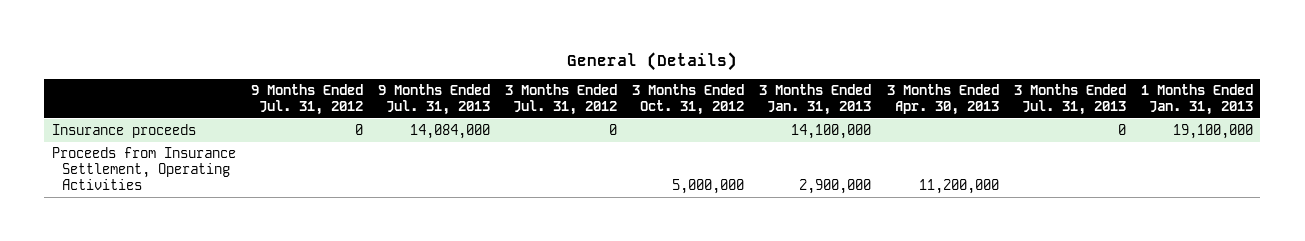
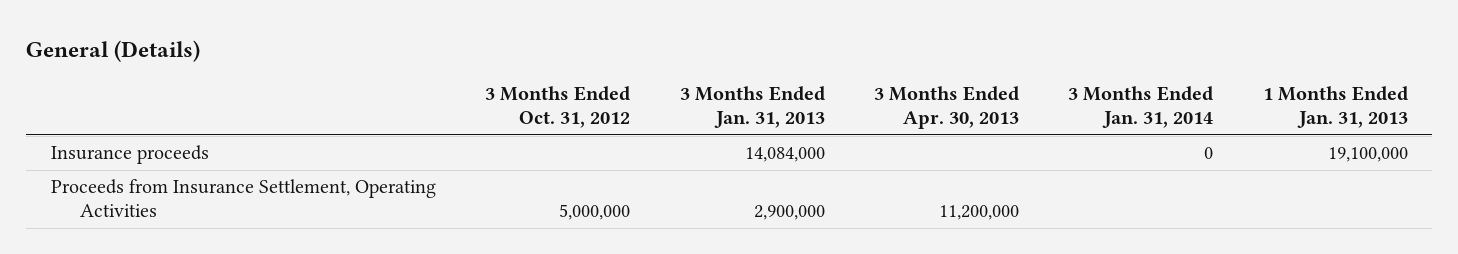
[251,84,364,116] 9 Months Ended Jul. 31, 2012 -> none
[378,84,491,116] 9 Months Ended Jul. 31, 2013 -> none
[505,84,618,116] 3 Months Ended Jul. 31, 2012 -> none
[1013,84,1126,116] 3 Months Ended Jul. 31, 2013 -> none
none -> [1068,86,1214,128] 3 Months Ended Jan. 31, 2014
[791,124,872,140] 14,100,000 -> [744,147,825,163] 14,084,000

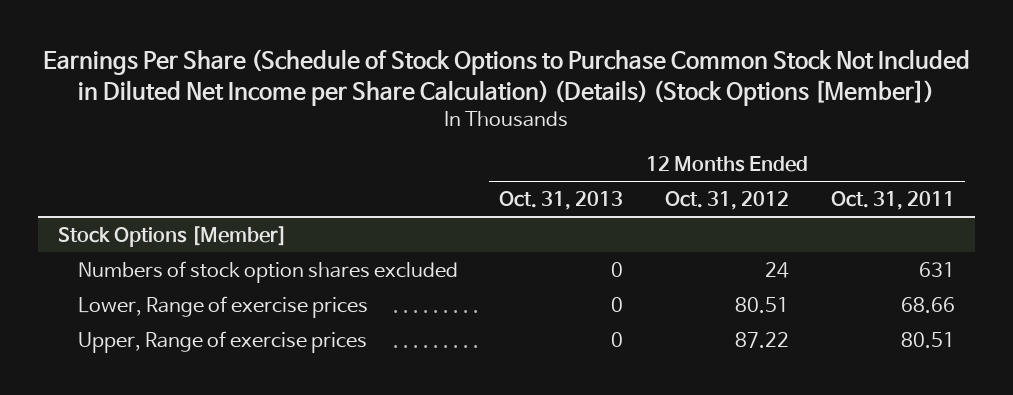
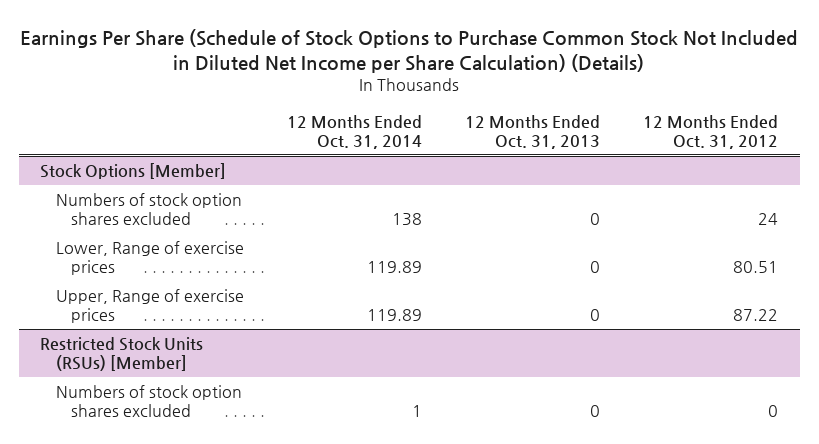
[43,49,971,107] Earnings Per Share (Schedule of Stock Options to Purchase Common Stock Not Included in Diluted Net Income per Share Calculation) (Details) (Stock Options [Member]) -> [20,28,799,73] Earnings Per Share (Schedule of Stock Options to Purchase Common Stock Not Included in Diluted Net Income per Share Calculation) (Details)
[830,190,955,210] Oct. 31, 2011 -> none
none -> [286,114,422,149] 12 Months Ended Oct. 31, 2014
none -> [40,337,204,372] Restricted Stock Units (RSUs) [Member]
none -> [55,385,242,418] Numbers of stock option shares excluded

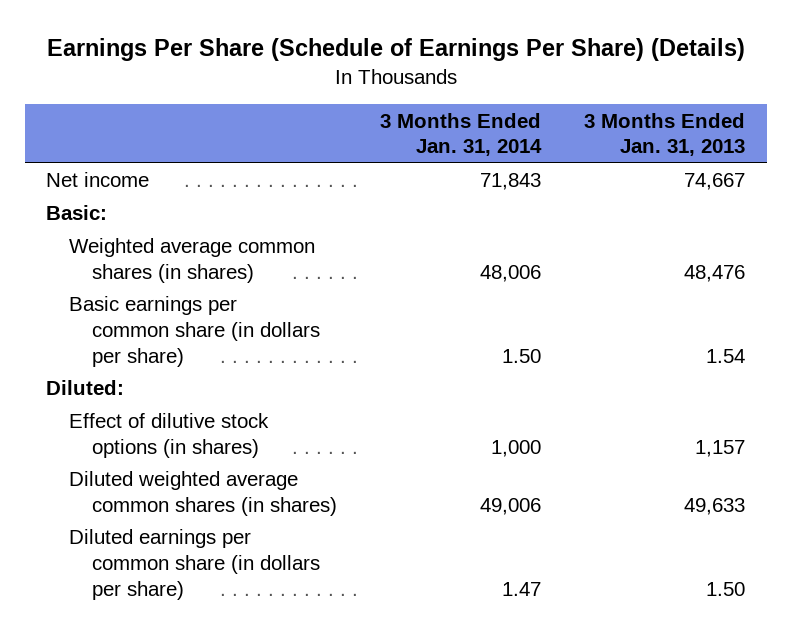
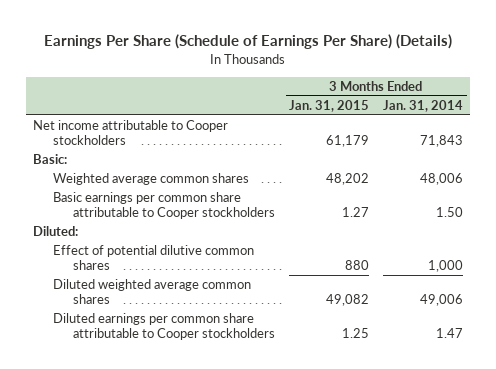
[584,112,746,157] 3 Months Ended Jan. 31, 2013 -> none
none -> [289,99,370,112] Jan. 31, 2015
[46,172,150,188] Net income -> [32,120,228,146] Net income attributable to Cooper stockholders
[68,238,315,284] Weighted average common shares (in shares) -> [53,173,250,186] Weighted average common shares
[68,296,320,367] Basic earnings per common share (in dollars per share) -> [53,192,276,220] Basic earnings per common share attributable to Cooper stockholders
[68,413,269,459] Effect of dilutive stock options (in shares) -> [53,245,255,271] Effect of potential dilutive common shares
[68,471,337,517] Diluted weighted average common shares (in shares) -> [53,279,252,305] Diluted weighted average common shares
[68,529,320,600] Diluted earnings per common share (in dollars per share) -> [53,313,276,341] Diluted earnings per common share attributable to Cooper stockholders

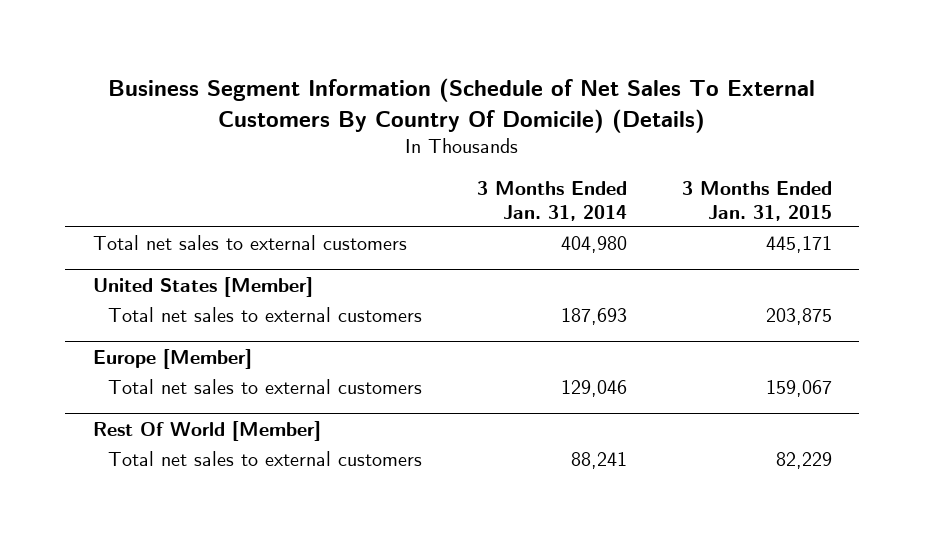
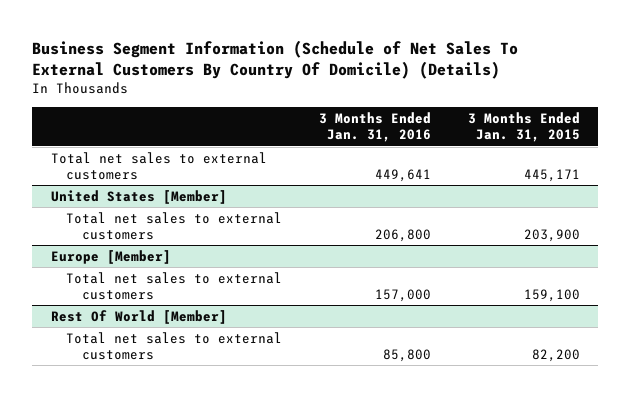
[476,181,627,221] 3 Months Ended Jan. 31, 2014 -> none
none -> [319,112,432,143] 3 Months Ended Jan. 31, 2016
[765,308,832,326] 203,875 -> [523,229,580,243] 203,900
[765,380,832,398] 159,067 -> [523,289,580,303] 159,100
[775,452,832,470] 82,229 -> [531,349,580,363] 82,200

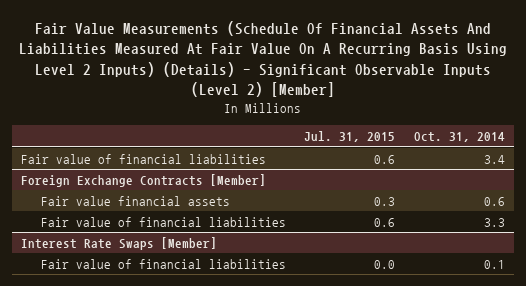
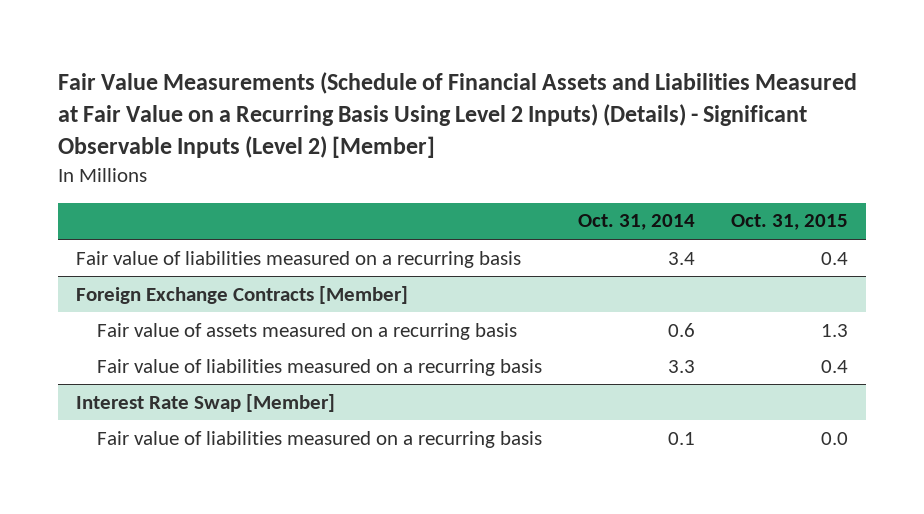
[19,20,508,98] Fair Value Measurements (Schedule Of Financial Assets And Liabilities Measured At Fair Value On A Recurring Basis Using Level 2 Inputs) (Details) - Significant Observable Inputs (Level 2) [Member] -> [57,72,857,159] Fair Value Measurements (Schedule of Financial Assets and Liabilities Measured at Fair Value on a Recurring Basis Using Level 2 Inputs) (Details) - Significant Observable Inputs (Level 2) [Member]
[304,131,396,143] Jul. 31, 2015 -> none
none -> [730,214,848,231] Oct. 31, 2015
[21,153,267,164] Fair value of financial liabilities -> [75,250,521,268] Fair value of liabilities measured on a recurring basis
[41,195,231,206] Fair value financial assets -> [96,322,517,340] Fair value of assets measured on a recurring basis
[41,216,287,227] Fair value of financial liabilities -> [96,358,542,376] Fair value of liabilities measured on a recurring basis
[21,236,218,250] Interest Rate Swaps [Member] -> [75,393,335,412] Interest Rate Swap [Member]
[41,258,287,269] Fair value of financial liabilities -> [96,430,542,448] Fair value of liabilities measured on a recurring basis

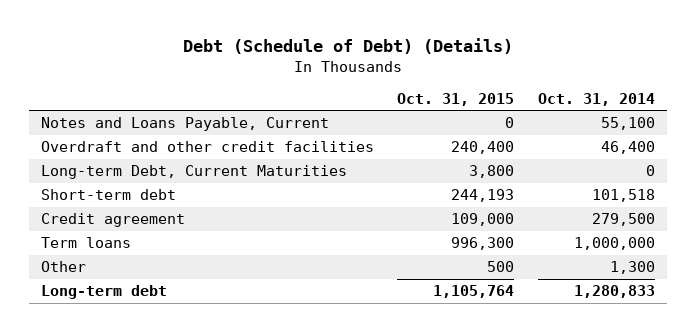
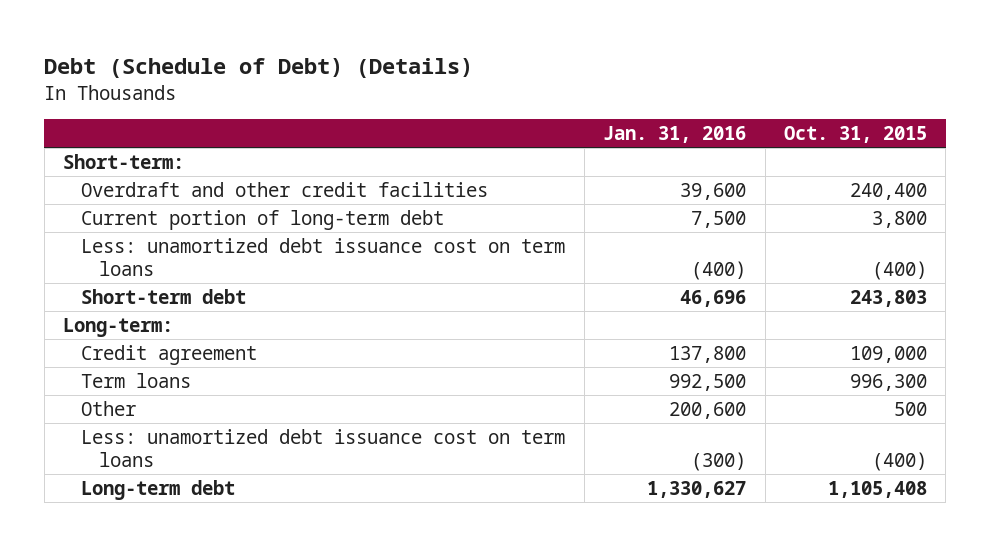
[537,92,655,106] Oct. 31, 2014 -> none
none -> [603,126,747,144] Jan. 31, 2016
[40,117,329,132] Notes and Loans Payable, Current -> none
none -> [63,153,185,169] Short-term:
[40,165,347,180] Long-term Debt, Current Maturities -> [81,209,445,230] Current portion of long-term debt
none -> [81,237,566,277] Less: unamortized debt issuance cost on term loans
[451,189,515,203] 244,193 -> [849,289,927,307] 243,803
none -> [63,317,174,337] Long-term:
none -> [81,428,566,468] Less: unamortized debt issuance cost on term loans
[433,285,515,299] 1,105,764 -> [827,480,927,498] 1,105,408

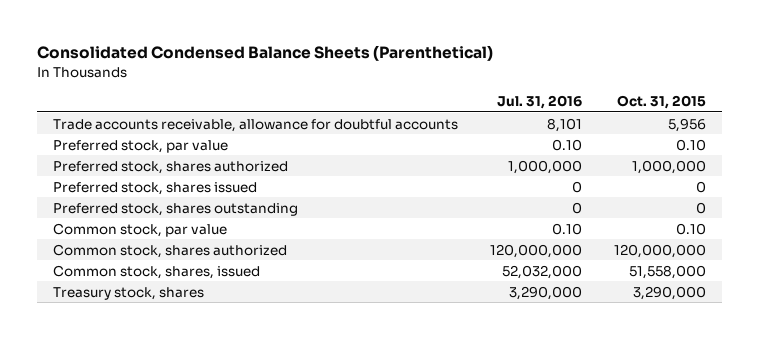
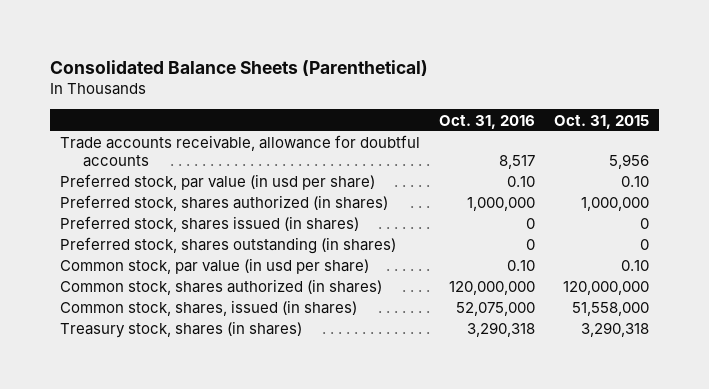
[37,45,494,62] Consolidated Condensed Balance Sheets (Parenthetical) -> [50,59,429,76] Consolidated Balance Sheets (Parenthetical)
[496,95,582,110] Jul. 31, 2016 -> none
none -> [439,114,536,129] Oct. 31, 2016
[53,139,229,153] Preferred stock, par value -> [60,174,376,191] Preferred stock, par value (in usd per share)
[53,160,289,174] Preferred stock, shares authorized -> [60,195,389,212] Preferred stock, shares authorized (in shares)
[53,181,258,195] Preferred stock, shares issued -> [60,216,360,233] Preferred stock, shares issued (in shares)
[53,202,299,216] Preferred stock, shares outstanding -> [60,237,397,255] Preferred stock, shares outstanding (in shares)
[53,222,228,237] Common stock, par value -> [60,258,370,275] Common stock, par value (in usd per share)
[53,243,288,258] Common stock, shares authorized -> [60,279,383,296] Common stock, shares authorized (in shares)
[53,264,261,279] Common stock, shares, issued -> [60,300,358,317] Common stock, shares, issued (in shares)
[53,286,205,300] Treasury stock, shares -> [60,321,303,339] Treasury stock, shares (in shares)
[632,285,706,300] 3,290,000 -> [581,322,650,338] 3,290,318

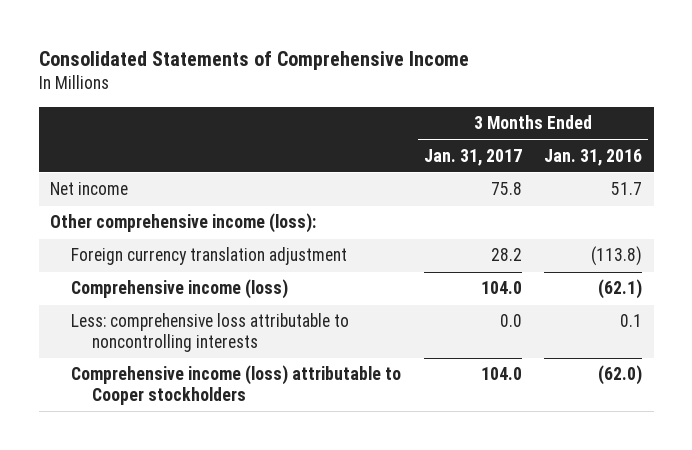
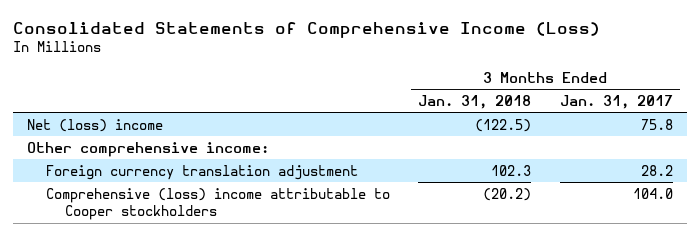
[38,50,469,70] Consolidated Statements of Comprehensive Income -> [13,21,601,38] Consolidated Statements of Comprehensive Income (Loss)
[544,148,643,166] Jan. 31, 2016 -> none
none -> [418,94,532,109] Jan. 31, 2018
[50,182,129,196] Net income -> [27,118,164,132] Net (loss) income
[50,213,317,234] Other comprehensive income (loss): -> [27,141,270,157] Other comprehensive income:
[71,279,289,300] Comprehensive income (loss) -> none
[71,313,350,353] Less: comprehensive loss attributable to noncontrolling interests -> none
[71,365,402,406] Comprehensive income (loss) attributable to Cooper stockholders -> [45,187,390,221] Comprehensive (loss) income attributable to Cooper stockholders

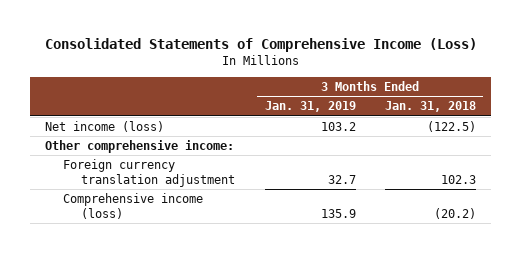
[559,94,673,109] Jan. 31, 2017 -> none
none -> [264,101,356,113] Jan. 31, 2019
[27,118,164,132] Net (loss) income -> [45,120,165,132] Net income (loss)
[45,187,390,221] Comprehensive (loss) income attributable to Cooper stockholders -> [63,192,204,219] Comprehensive income (loss)

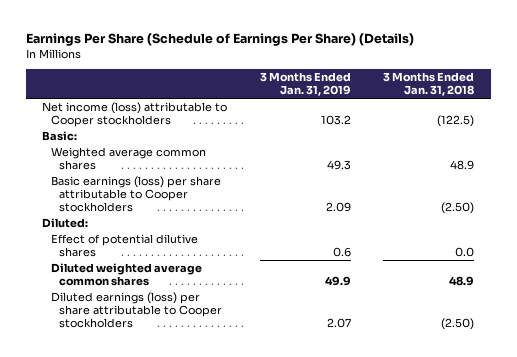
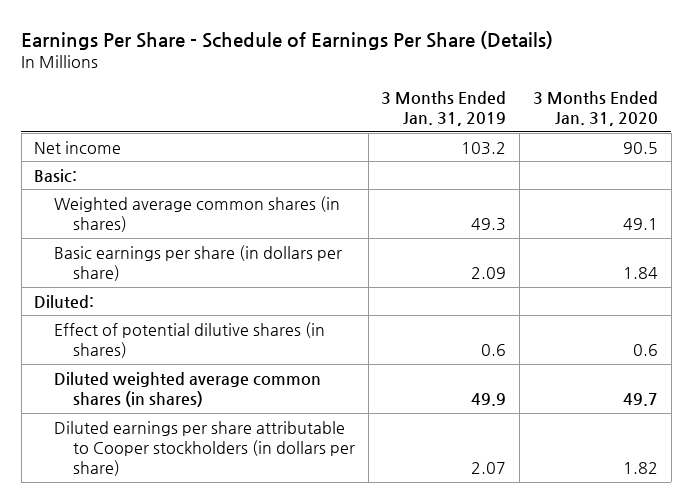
[26,33,415,47] Earnings Per Share (Schedule of Earnings Per Share) (Details) -> [21,30,554,50] Earnings Per Share - Schedule of Earnings Per Share (Details)
[383,72,475,97] 3 Months Ended Jan. 31, 2018 -> none
none -> [533,91,659,127] 3 Months Ended Jan. 31, 2020
[42,101,228,127] Net income (loss) attributable to Cooper stockholders -> [34,140,122,154] Net income
[50,146,206,170] Weighted average common shares -> [53,195,340,233] Weighted average common shares (in shares)
[50,175,221,212] Basic earnings (loss) per share attributable to Cooper stockholders -> [53,244,342,282] Basic earnings per share (in dollars per share)
[50,233,198,257] Effect of potential dilutive shares -> [53,321,325,359] Effect of potential dilutive shares (in shares)
[50,262,202,286] Diluted weighted average common shares -> [53,371,321,408] Diluted weighted average common shares (in shares)
[50,291,223,328] Diluted earnings (loss) per share attributable to Cooper stockholders -> [53,420,355,477] Diluted earnings per share attributable to Cooper stockholders (in dollars per share)

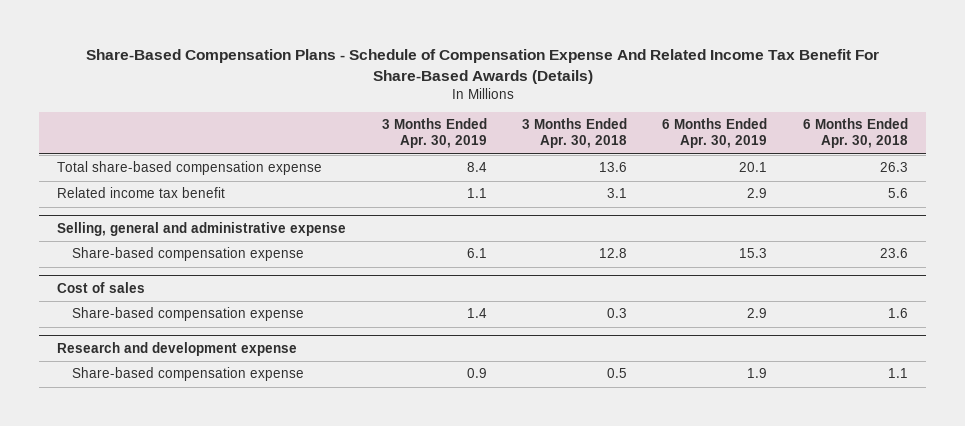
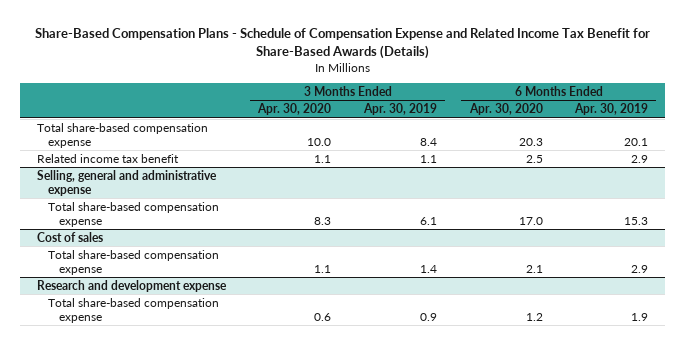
[85,49,879,84] Share-Based Compensation Plans - Schedule of Compensation Expense And Related Income Tax Benefit For Share-Based Awards (Details) -> [34,28,650,60] Share-Based Compensation Plans - Schedule of Compensation Expense and Related Income Tax Benefit for Share-Based Awards (Details)
[522,118,628,149] 3 Months Ended Apr. 30, 2018 -> none
[802,118,908,149] 6 Months Ended Apr. 30, 2018 -> none
none -> [257,103,332,116] Apr. 30, 2020
none -> [468,103,543,116] Apr. 30, 2020
[71,247,304,262] Share-based compensation expense -> [47,201,219,227] Total share-based compensation expense
[71,307,304,322] Share-based compensation expense -> [47,249,219,275] Total share-based compensation expense
[71,367,304,382] Share-based compensation expense -> [47,297,219,323] Total share-based compensation expense

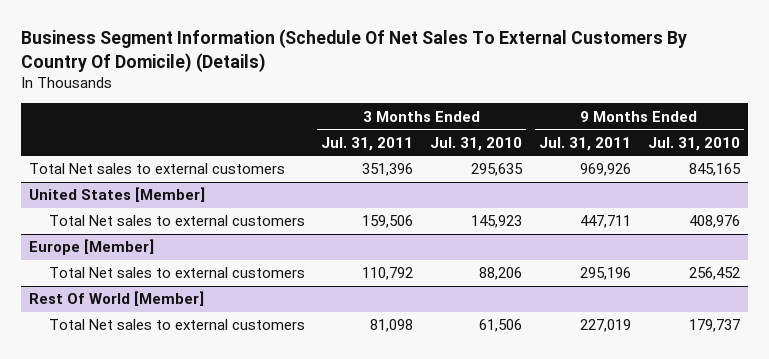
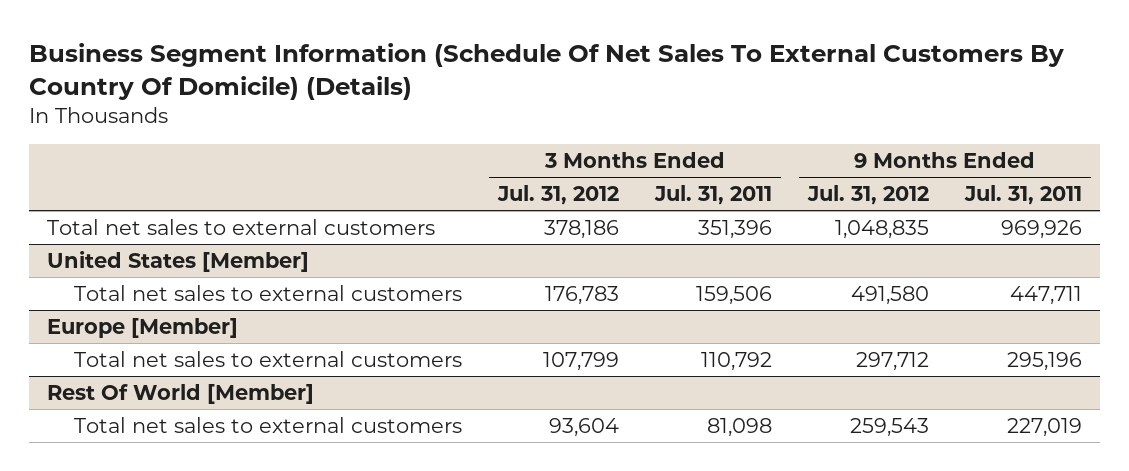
[430,136,523,151] Jul. 31, 2010 -> none
[647,136,740,151] Jul. 31, 2010 -> none
none -> [496,185,619,206] Jul. 31, 2012
none -> [807,185,930,206] Jul. 31, 2012
[29,163,286,175] Total Net sales to external customers -> [47,218,436,235] Total net sales to external customers
[48,215,305,227] Total Net sales to external customers -> [73,284,462,301] Total net sales to external customers
[48,267,305,279] Total Net sales to external customers -> [73,350,462,367] Total net sales to external customers
[48,319,305,331] Total Net sales to external customers -> [73,416,462,433] Total net sales to external customers

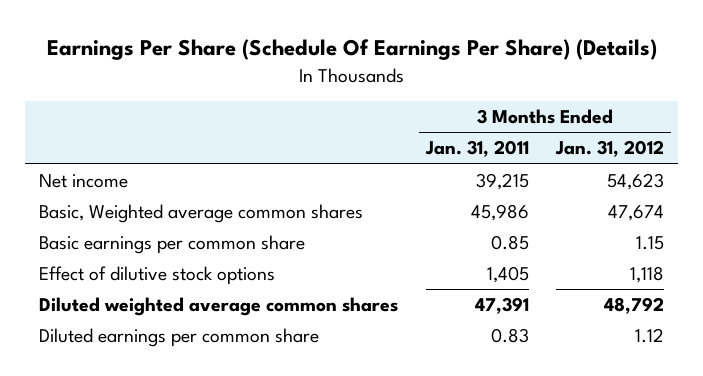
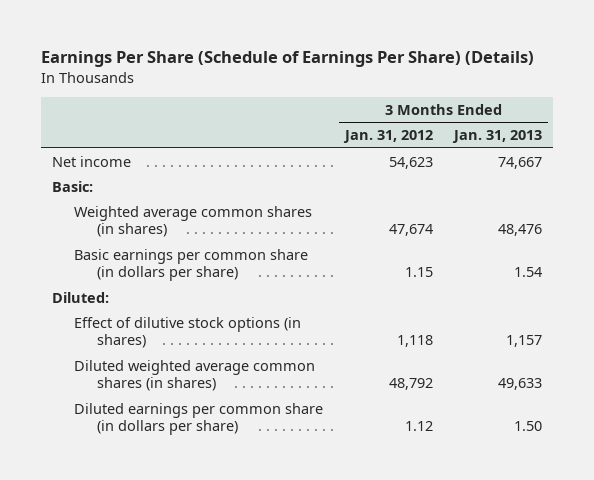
[46,39,657,61] Earnings Per Share (Schedule Of Earnings Per Share) (Details) -> [40,51,534,68] Earnings Per Share (Schedule of Earnings Per Share) (Details)
[424,140,529,158] Jan. 31, 2011 -> none
none -> [452,130,543,144] Jan. 31, 2013
none -> [51,180,93,192] Basic:
[39,204,364,224] Basic, Weighted average common shares -> [74,205,313,238] Weighted average common shares (in shares)
[39,235,306,255] Basic earnings per common share -> [74,248,309,282] Basic earnings per common share (in dollars per share)
none -> [51,291,109,303] Diluted:
[39,266,276,286] Effect of dilutive stock options -> [74,316,302,349] Effect of dilutive stock options (in shares)
[39,297,399,317] Diluted weighted average common shares -> [74,359,316,392] Diluted weighted average common shares (in shares)
[39,328,320,348] Diluted earnings per common share -> [74,402,324,436] Diluted earnings per common share (in dollars per share)

